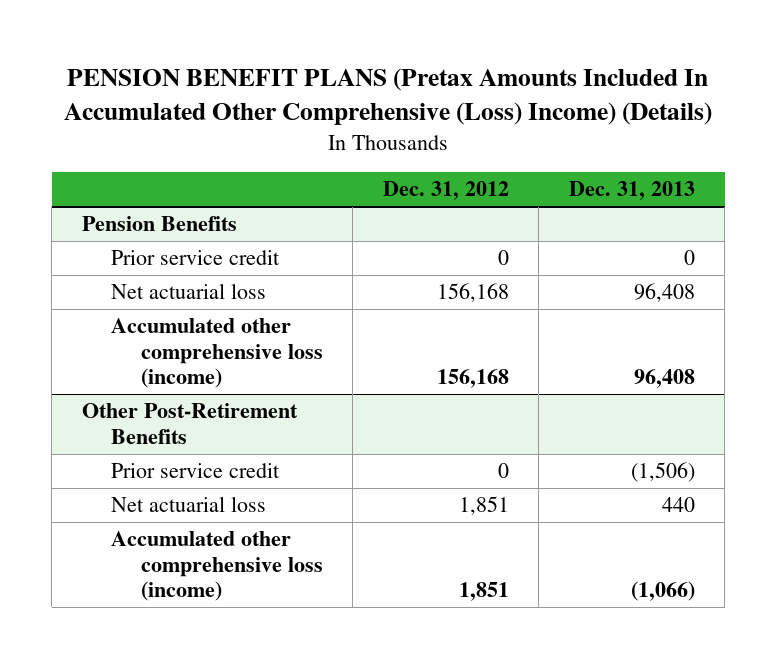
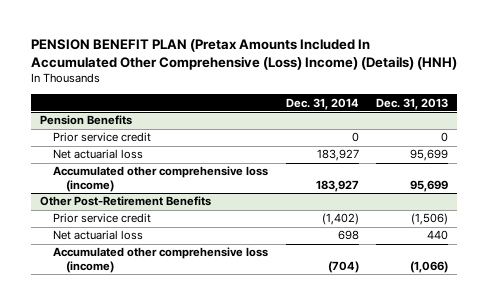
[64,68,713,126] PENSION BENEFIT PLANS (Pretax Amounts Included In Accumulated Other Comprehensive (Loss) Income) (Details) -> [30,38,457,70] PENSION BENEFIT PLAN (Pretax Amounts Included In Accumulated Other Comprehensive (Loss) Income) (Details) (HNH)
[382,181,509,201] Dec. 31, 2012 -> none
none -> [285,97,359,110] Dec. 31, 2014
[633,283,695,303] 96,408 -> [410,149,449,162] 95,699
[633,369,695,389] 96,408 -> [410,179,449,192] 95,699

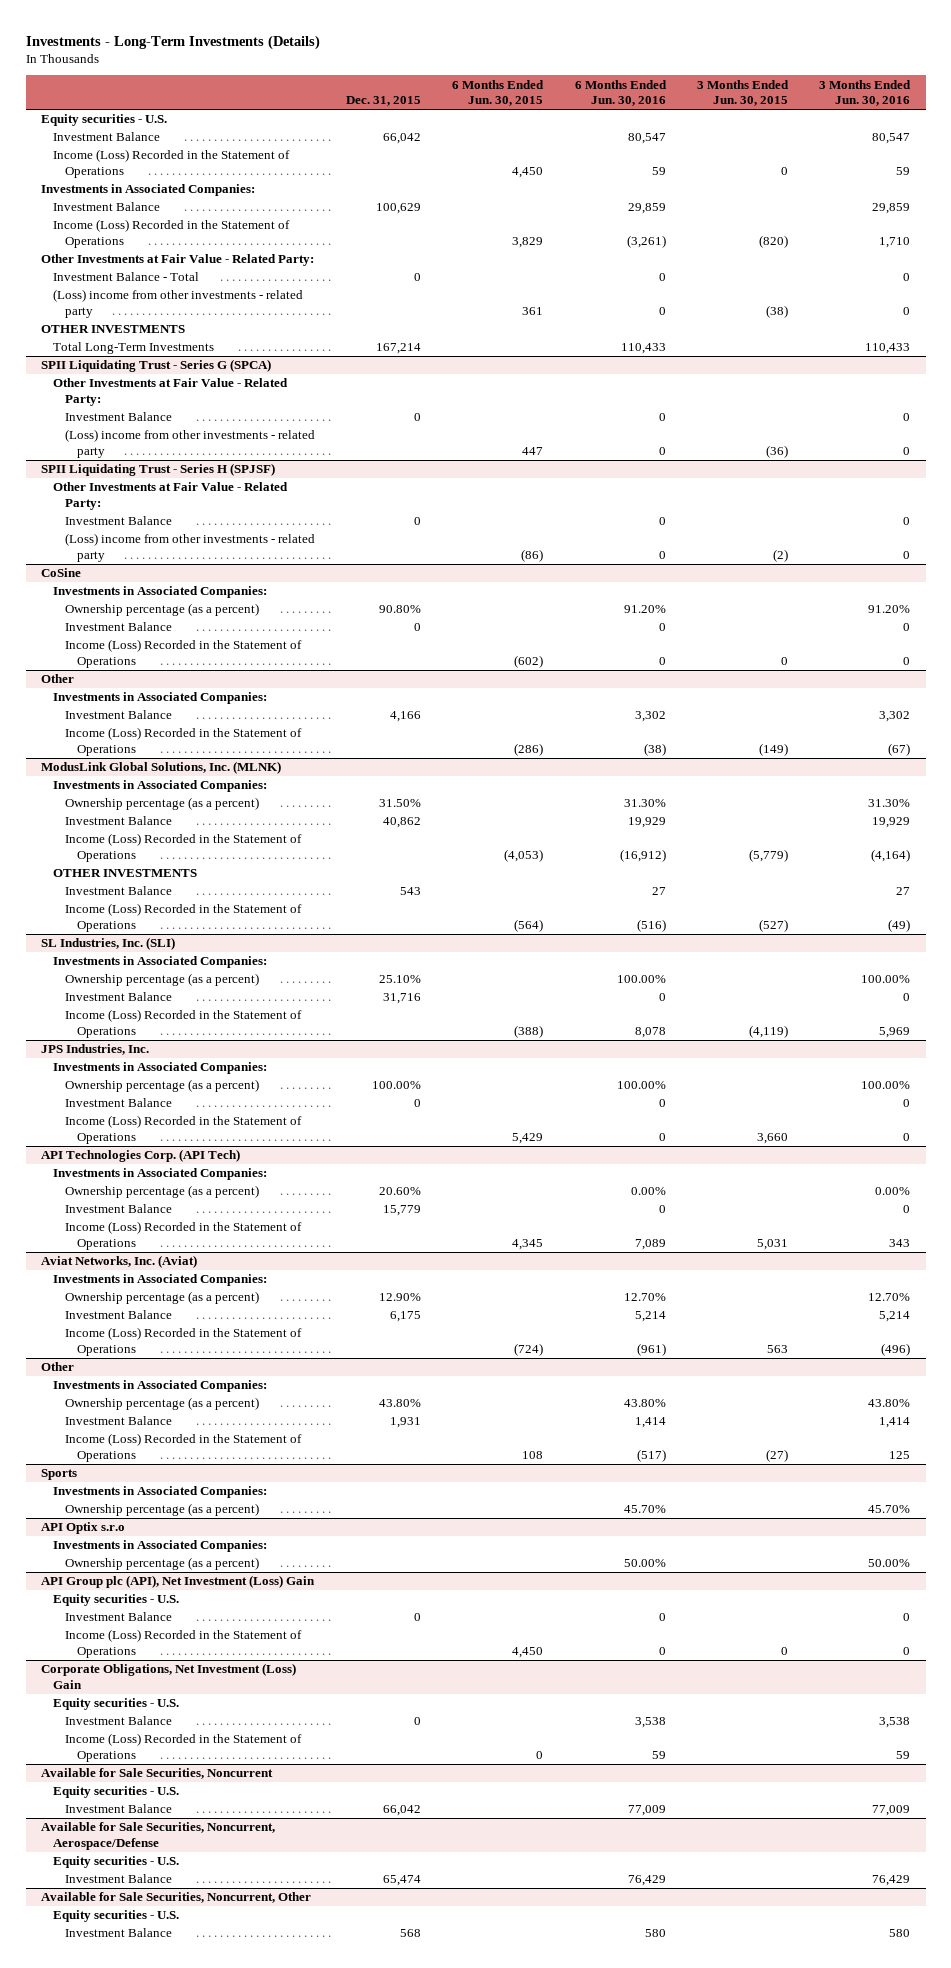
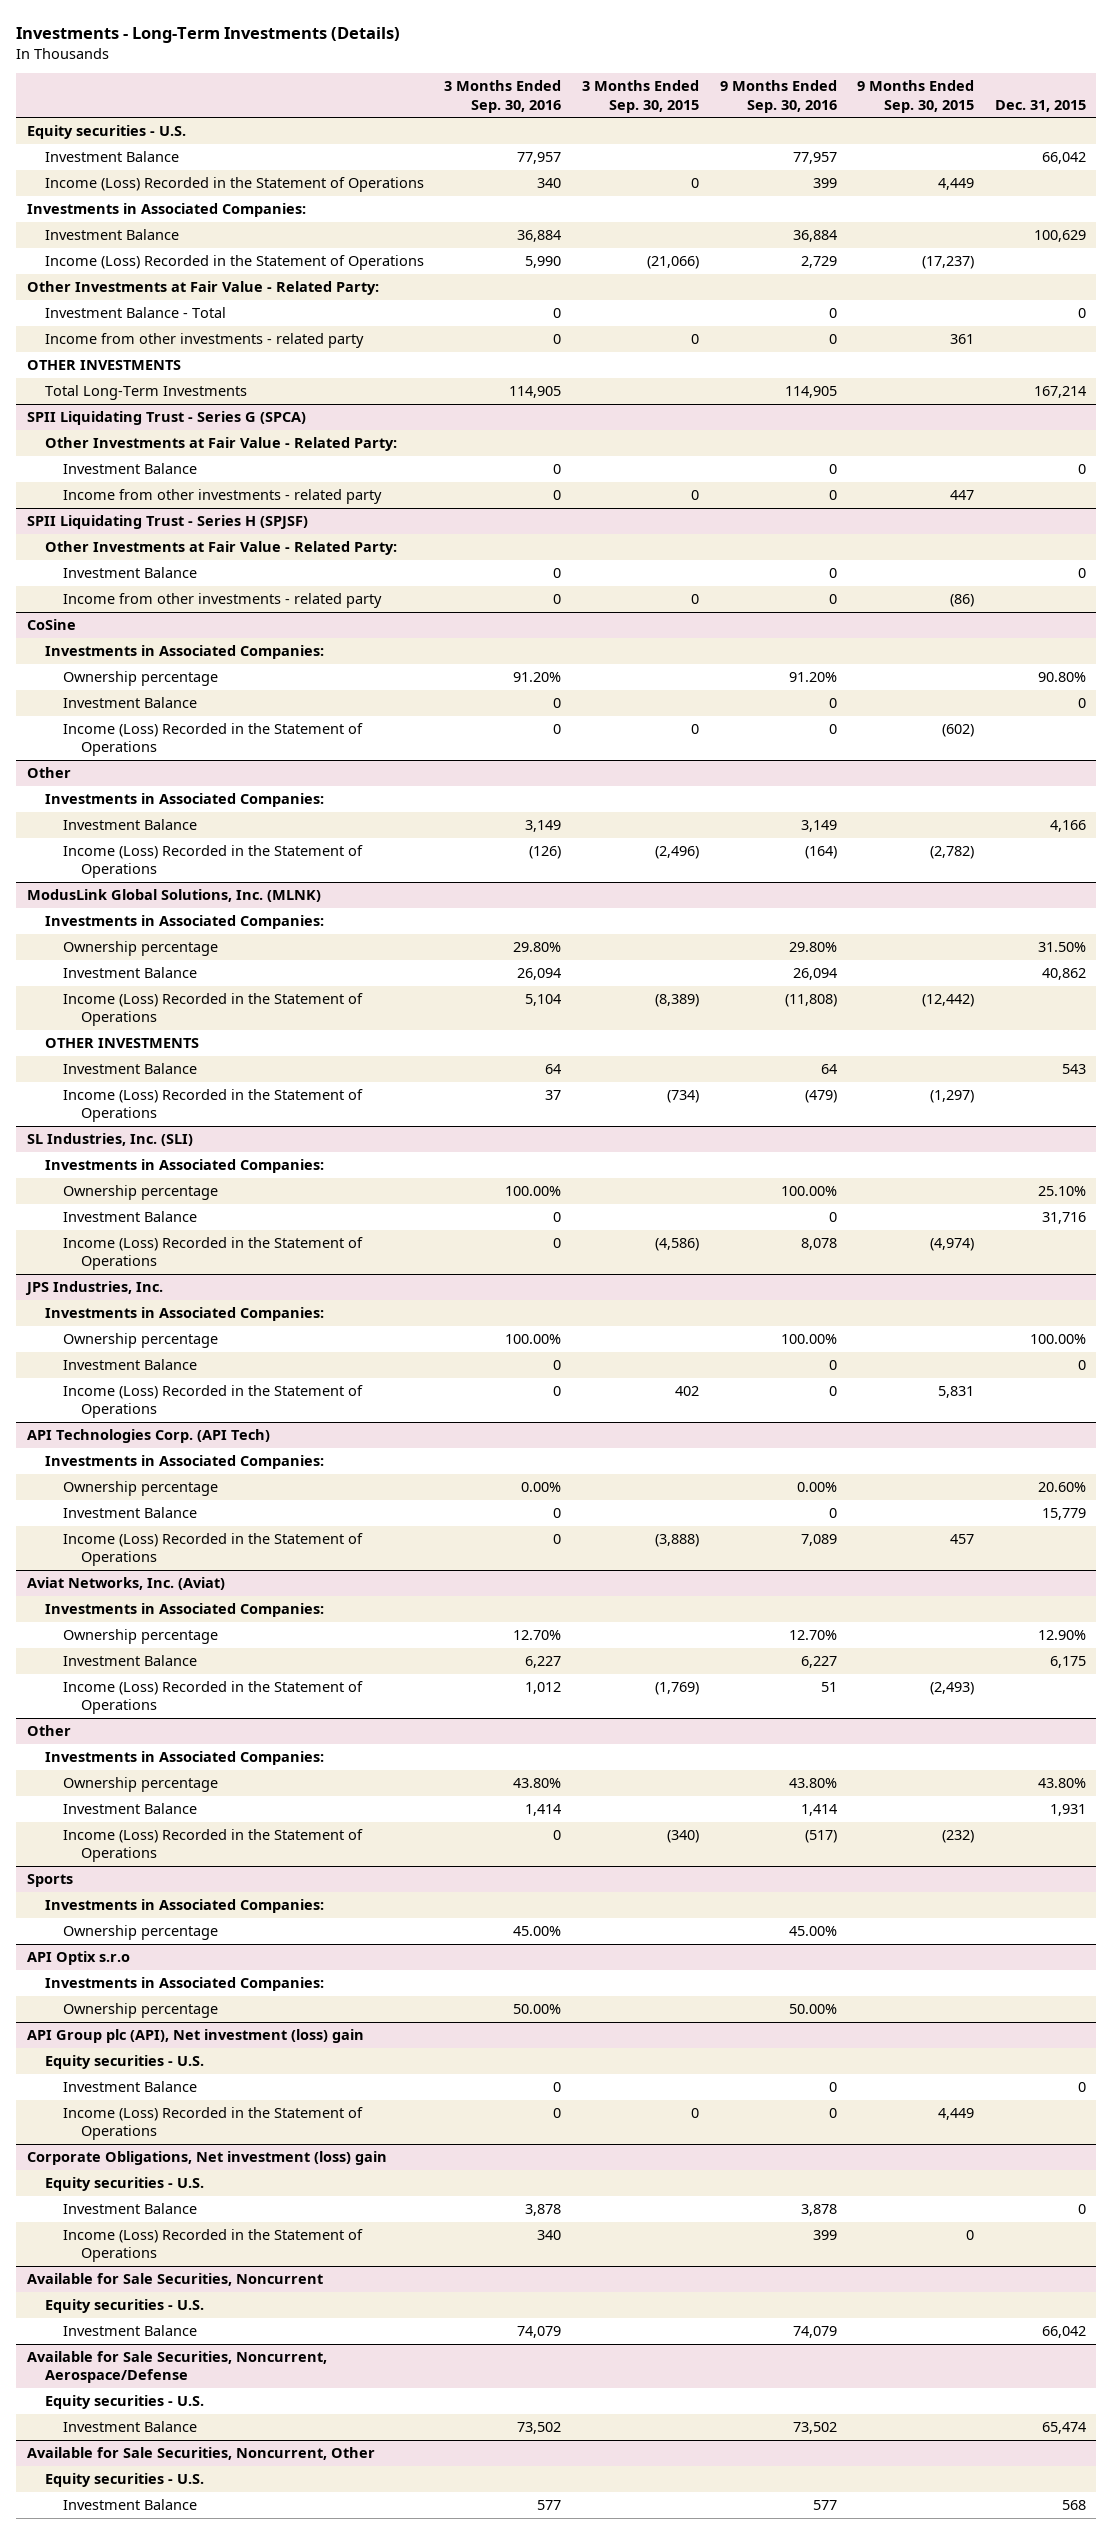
[452,79,545,107] 6 Months Ended Jun. 30, 2015 -> none
[574,79,667,107] 6 Months Ended Jun. 30, 2016 -> none
[696,79,789,107] 3 Months Ended Jun. 30, 2015 -> none
[818,79,911,107] 3 Months Ended Jun. 30, 2016 -> none
none -> [444,80,562,113] 3 Months Ended Sep. 30, 2016
none -> [582,80,700,113] 3 Months Ended Sep. 30, 2015
none -> [719,80,837,113] 9 Months Ended Sep. 30, 2016
none -> [857,80,975,113] 9 Months Ended Sep. 30, 2015
[53,289,304,318] (Loss) income from other investments - related party -> [44,333,364,349] Income from other investments - related party
[65,429,316,458] (Loss) income from other investments - related party -> [63,489,383,505] Income from other investments - related party
[65,533,316,562] (Loss) income from other investments - related party -> [63,593,383,609] Income from other investments - related party
[65,603,260,617] Ownership percentage (as a percent) -> [63,671,219,687] Ownership percentage
[65,797,260,811] Ownership percentage (as a percent) -> [63,941,219,957] Ownership percentage
[65,973,260,987] Ownership percentage (as a percent) -> [63,1185,219,1201] Ownership percentage
[65,1079,260,1093] Ownership percentage (as a percent) -> [63,1333,219,1349] Ownership percentage
[65,1185,260,1199] Ownership percentage (as a percent) -> [63,1481,219,1497] Ownership percentage
[65,1291,260,1305] Ownership percentage (as a percent) -> [63,1629,219,1645] Ownership percentage
[65,1397,260,1411] Ownership percentage (as a percent) -> [63,1777,219,1793] Ownership percentage
[65,1503,260,1517] Ownership percentage (as a percent) -> [63,1925,219,1941] Ownership percentage
[65,1557,260,1571] Ownership percentage (as a percent) -> [63,2003,219,2019] Ownership percentage
[41,1575,316,1589] API Group plc (API), Net Investment (Loss) Gain -> [26,2029,364,2044] API Group plc (API), Net investment (loss) gain
[41,1663,297,1689] Corporate Obligations, Net Investment (Loss) Gain -> [26,2151,387,2166] Corporate Obligations, Net investment (loss) gain

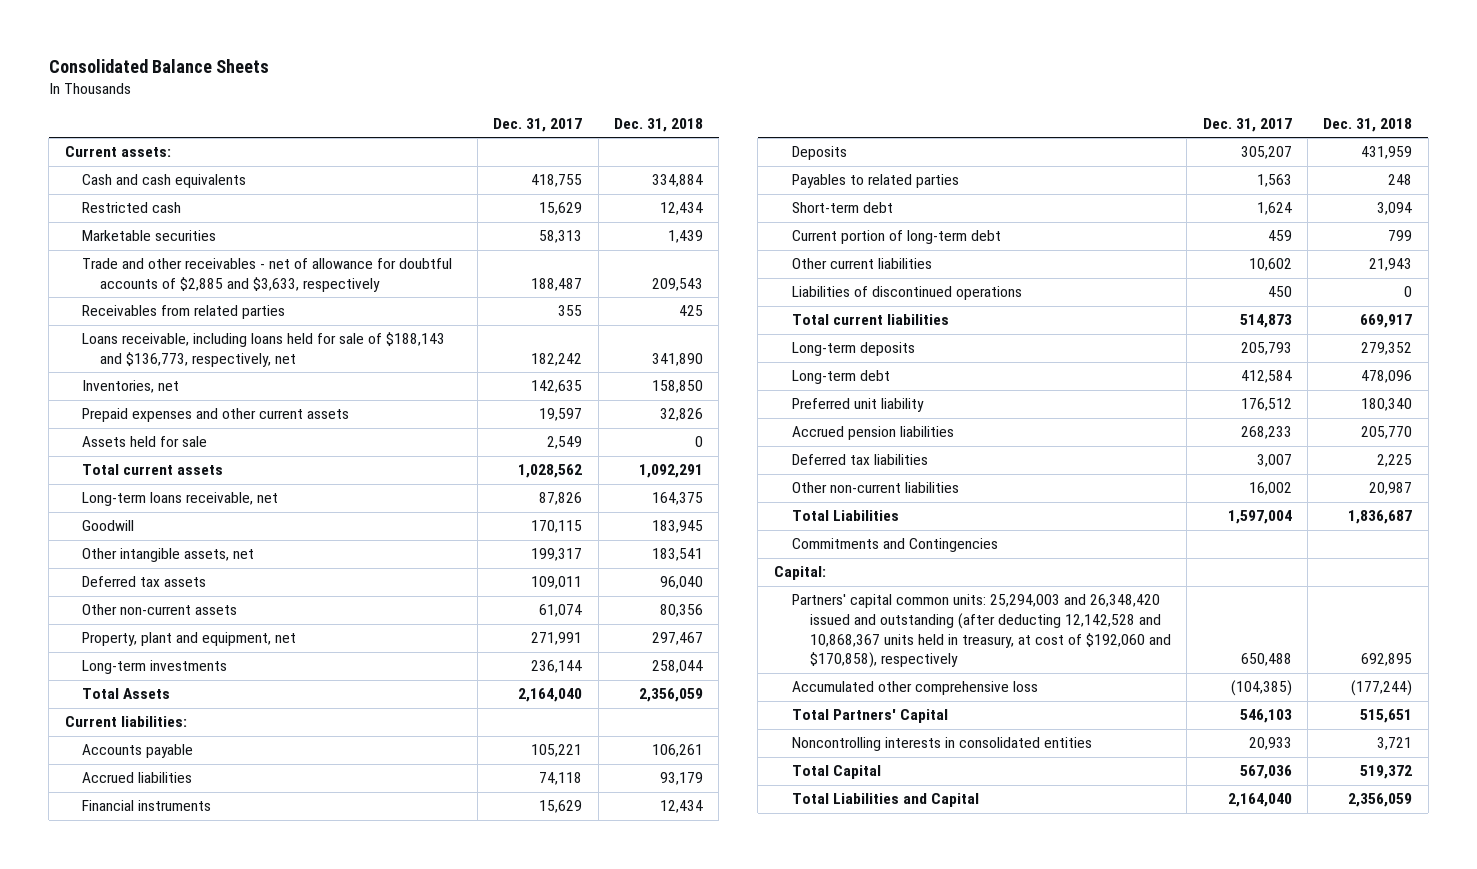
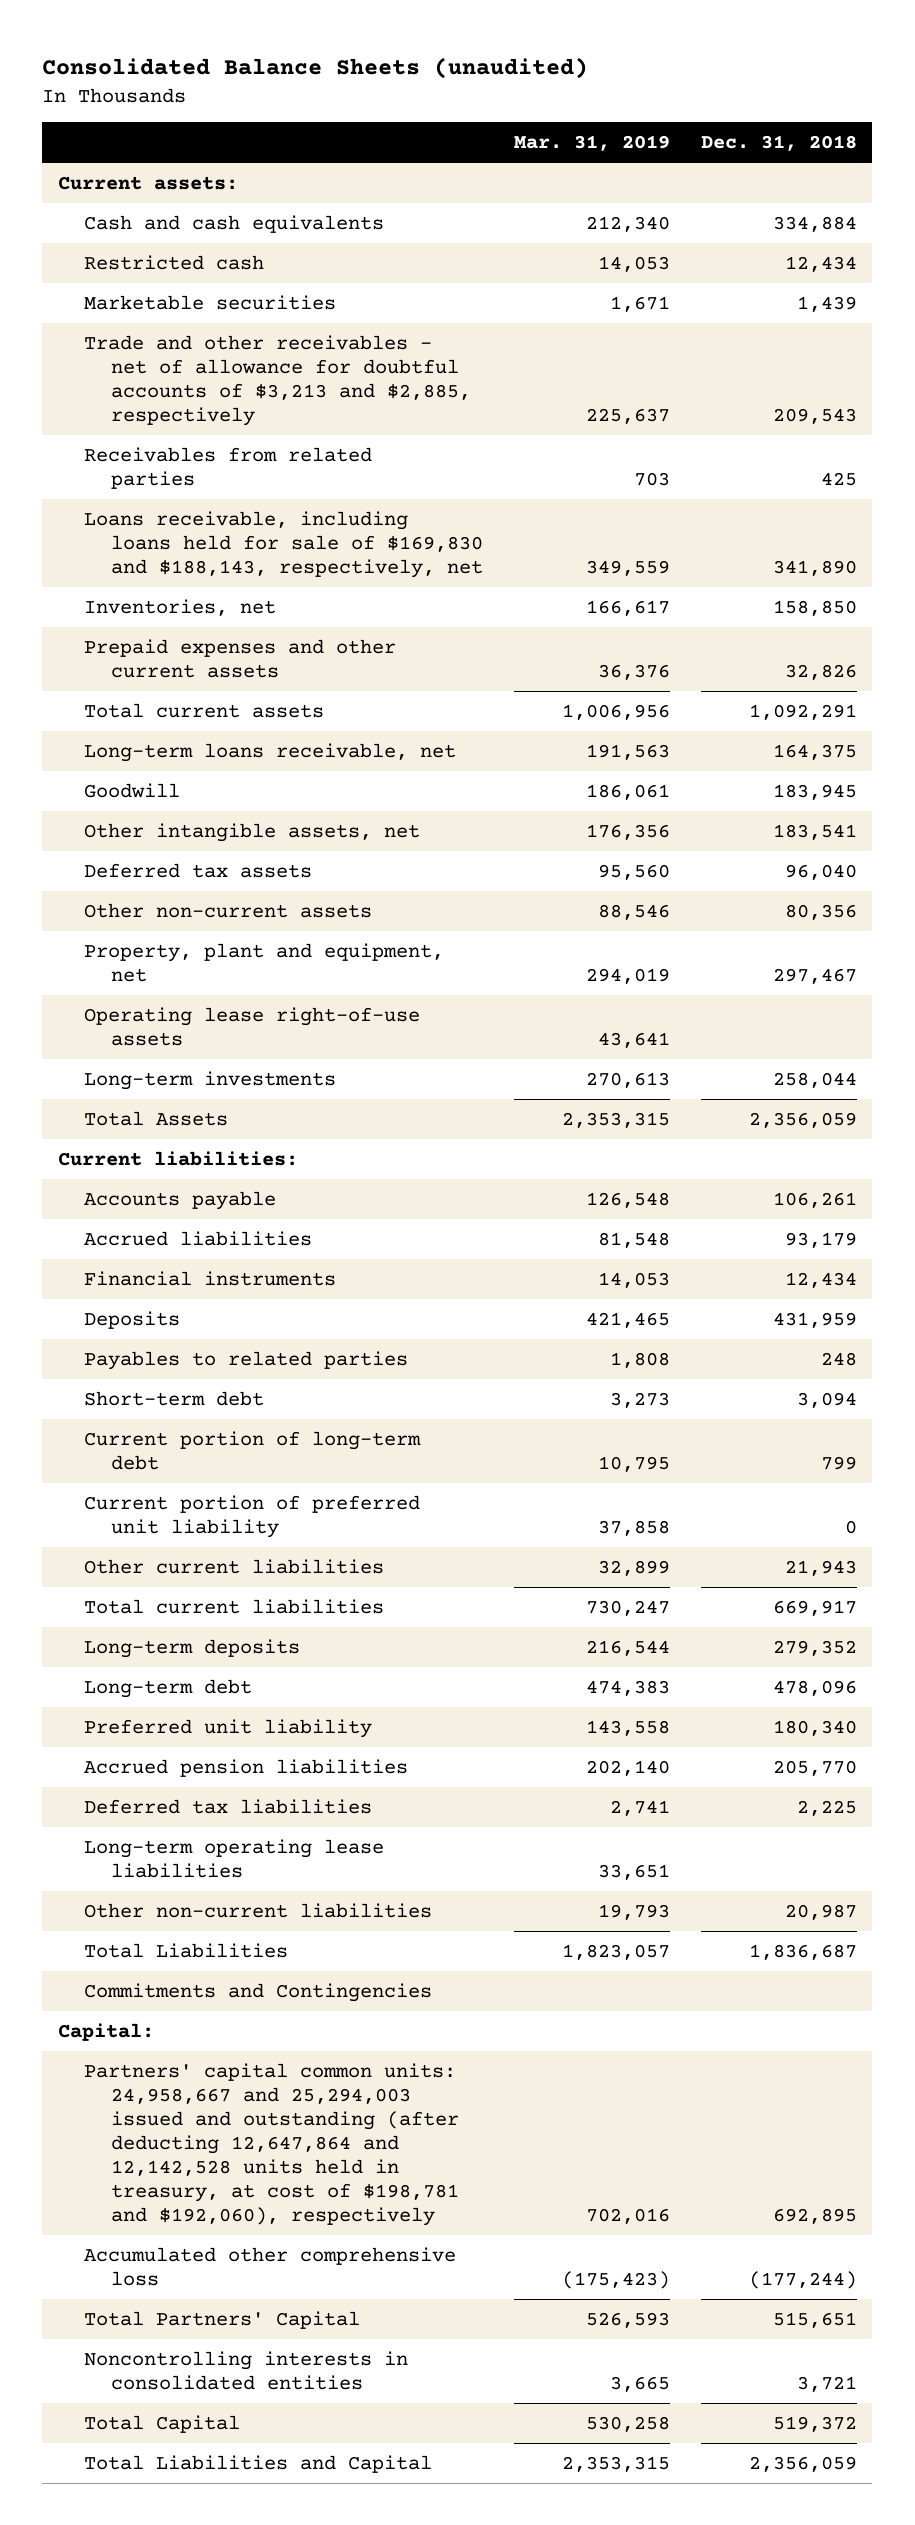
[48,58,269,73] Consolidated Balance Sheets -> [42,56,589,79] Consolidated Balance Sheets (unaudited)
[493,117,583,132] Dec. 31, 2017 -> none
none -> [513,135,670,152] Mar. 31, 2019
[82,258,453,293] Trade and other receivables - net of allowance for doubtful accounts of $2,885 and $3,633, respectively -> [84,335,471,427] Trade and other receivables - net of allowance for doubtful accounts of $3,213 and $2,885, respectively
[82,332,446,368] Loans receivable, including loans held for sale of $188,143 and $136,773, respectively, net -> [84,511,483,579] Loans receivable, including loans held for sale of $169,830 and $188,143, respectively, net
[82,436,208,448] Assets held for sale -> none
none -> [84,1007,421,1047] Operating lease right-of-use assets
none -> [84,1495,421,1539] Current portion of preferred unit liability
[791,286,1022,301] Liabilities of discontinued operations -> none
none -> [84,1839,385,1879] Long-term operating lease liabilities
[791,594,1171,669] Partners' capital common units: 25,294,003 and 26,348,420 issued and outstanding (after deducting 12,142,528 and 10,868,367 units held in treasury, at cost of $192,060 and $170,858), respectively -> [84,2063,459,2227] Partners' capital common units: 24,958,667 and 25,294,003 issued and outstanding (after deducting 12,647,864 and 12,142,528 units held in treasury, at cost of $198,781 and $192,060), respectively

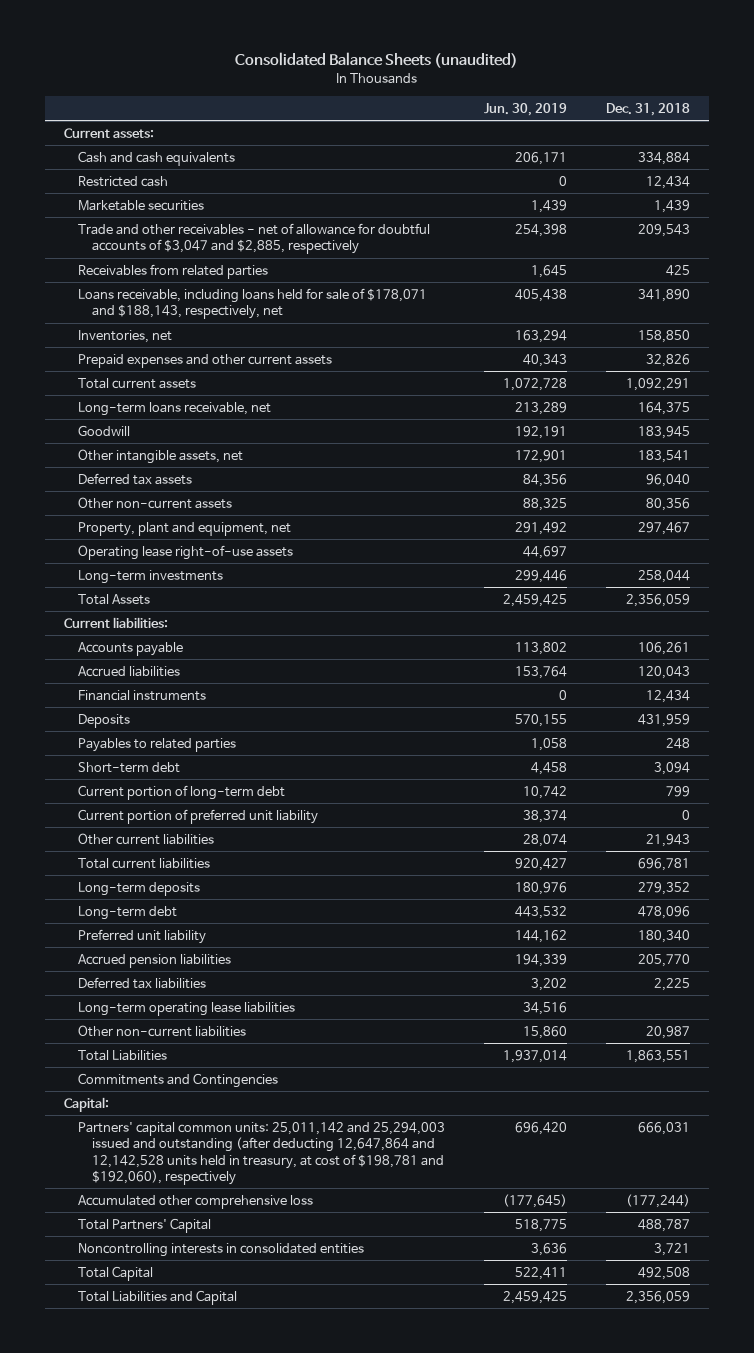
[513,135,670,152] Mar. 31, 2019 -> none
none -> [483,102,567,116] Jun. 30, 2019
[84,335,471,427] Trade and other receivables - net of allowance for doubtful accounts of $3,213 and $2,885, respectively -> [78,222,431,255] Trade and other receivables - net of allowance for doubtful accounts of $3,047 and $2,885, respectively
[84,511,483,579] Loans receivable, including loans held for sale of $169,830 and $188,143, respectively, net -> [78,287,428,320] Loans receivable, including loans held for sale of $178,071 and $188,143, respectively, net
[784,1232,857,1249] 93,179 -> [637,665,690,679] 120,043
[772,1600,857,1617] 669,917 -> [637,857,690,871] 696,781
[748,1944,857,1961] 1,836,687 -> [625,1049,690,1063] 1,863,551
[84,2063,459,2227] Partners' capital common units: 24,958,667 and 25,294,003 issued and outstanding (after deducting 12,647,864 and 12,142,528 units held in treasury, at cost of $198,781 and $192,060), respectively -> [78,1121,446,1185] Partners' capital common units: 25,011,142 and 25,294,003 issued and outstanding (after deducting 12,647,864 and 12,142,528 units held in treasury, at cost of $198,781 and $192,060), respectively
[772,2208,857,2225] 692,895 -> [637,1121,690,1135] 666,031
[772,2312,857,2329] 515,651 -> [637,1218,690,1232] 488,787
[772,2416,857,2433] 519,372 -> [637,1266,690,1280] 492,508

